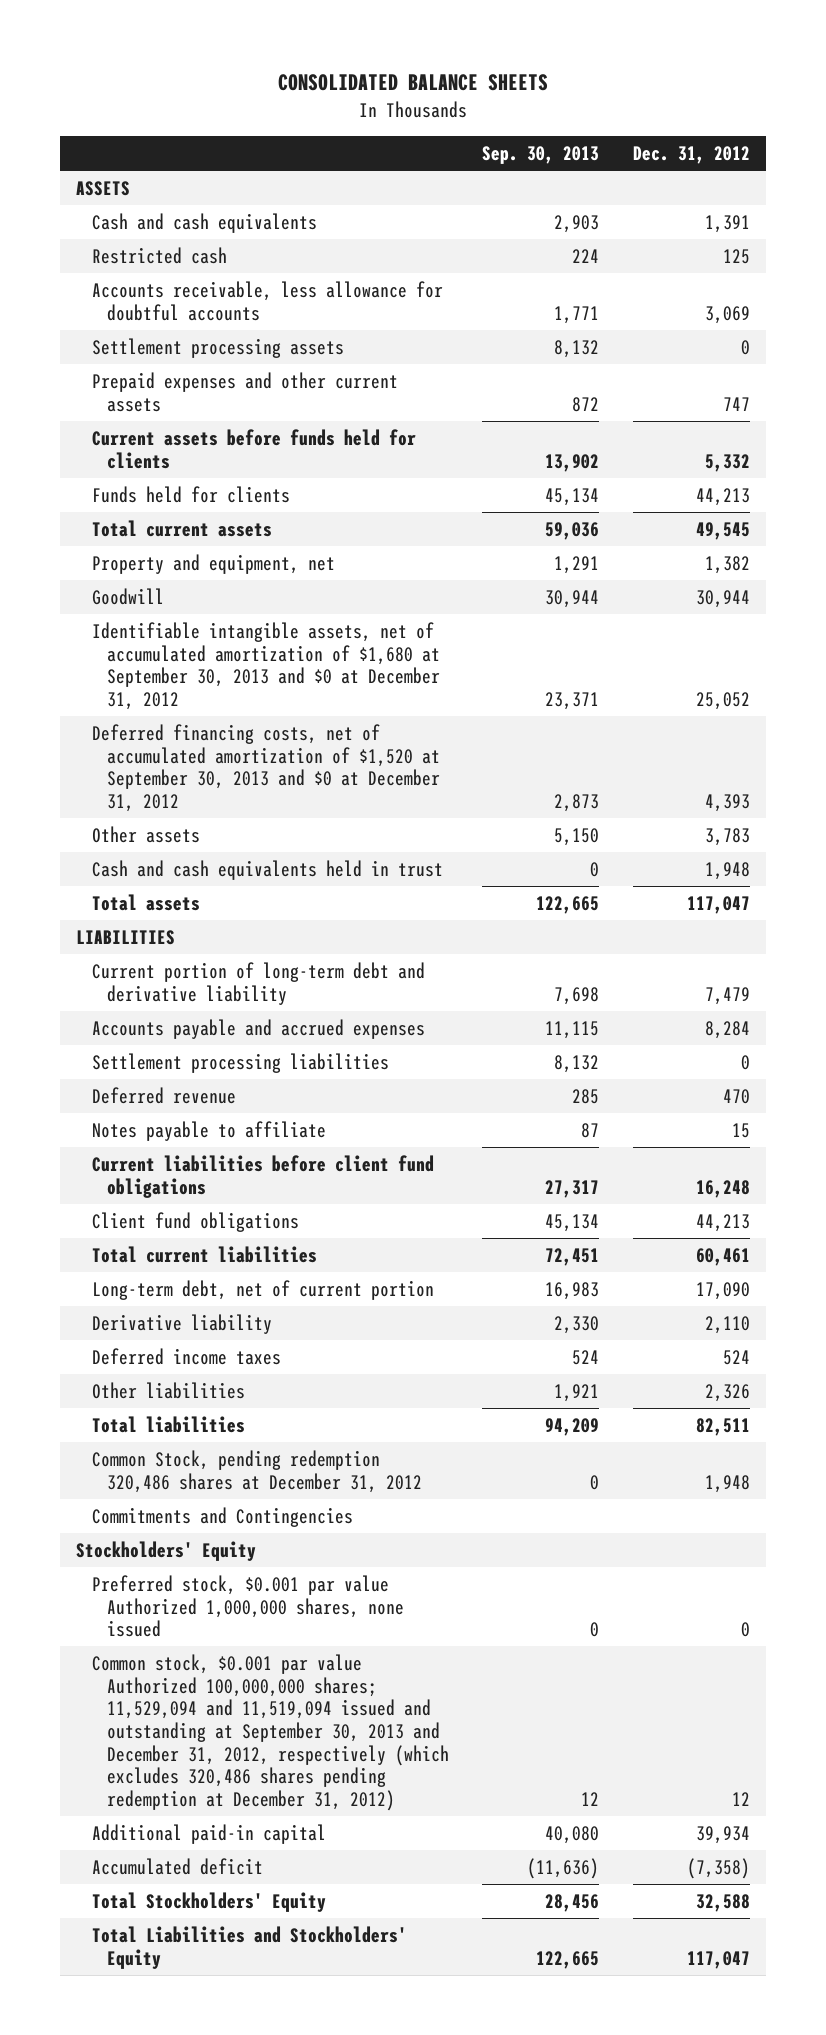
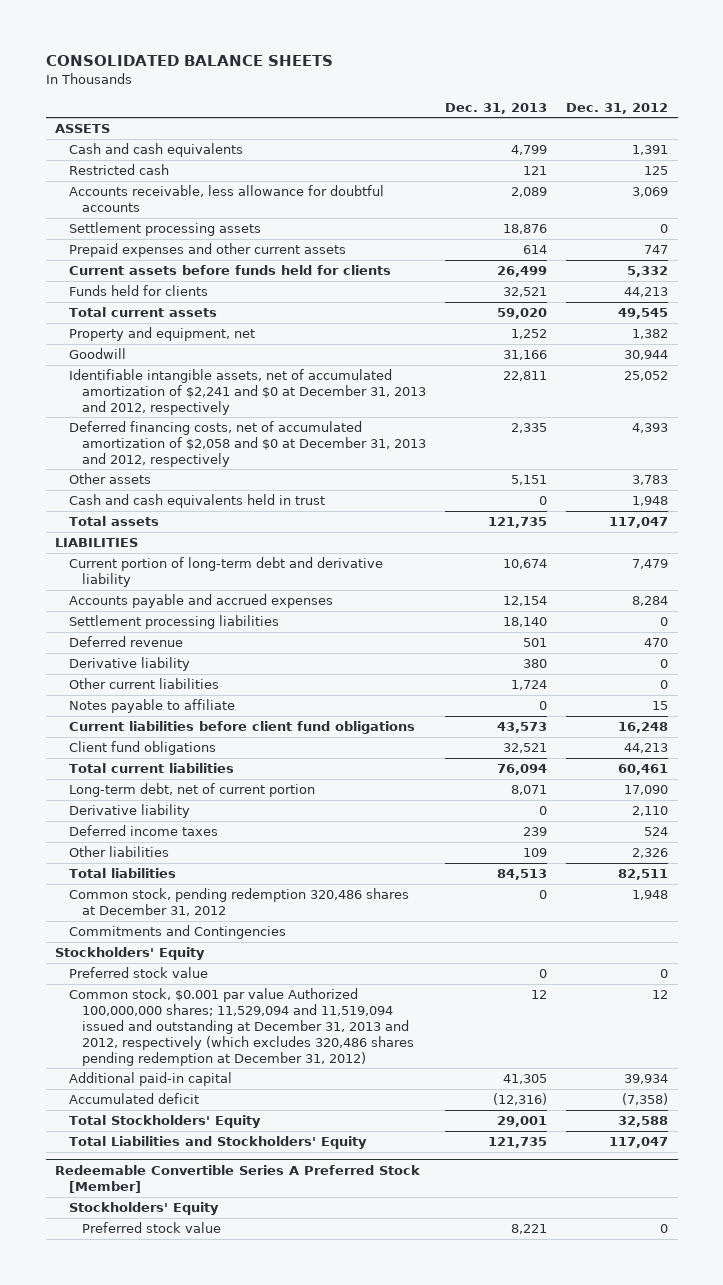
[482,146,600,165] Sep. 30, 2013 -> none
none -> [445,102,548,114] Dec. 31, 2013
[91,621,440,710] Identifiable intangible assets, net of accumulated amortization of $1,680 at September 30, 2013 and $0 at December 31, 2012 -> [68,369,427,415] Identifiable intangible assets, net of accumulated amortization of $2,241 and $0 at December 31, 2013 and 2012, respectively
[91,723,440,812] Deferred financing costs, net of accumulated amortization of $1,520 at September 30, 2013 and $0 at December 31, 2012 -> [68,421,427,467] Deferred financing costs, net of accumulated amortization of $2,058 and $0 at December 31, 2013 and 2012, respectively
none -> [68,657,190,672] Derivative liability
none -> [68,678,219,690] Other current liabilities
[91,1449,422,1493] Common Stock, pending redemption 320,486 shares at December 31, 2012 -> [68,888,409,917] Common stock, pending redemption 320,486 shares at December 31, 2012
[91,1574,404,1638] Preferred stock, $0.001 par value Authorized 1,000,000 shares, none issued -> [68,967,208,979] Preferred stock value
[91,1653,449,1812] Common stock, $0.001 par value Authorized 100,000,000 shares; 11,529,094 and 11,519,094 issued and outstanding at September 30, 2013 and December 31, 2012, respectively (which excludes 320,486 shares pending redemption at December 31, 2012) -> [68,988,415,1066] Common stock, $0.001 par value Authorized 100,000,000 shares; 11,529,094 and 11,519,094 issued and outstanding at December 31, 2013 and 2012, respectively (which excludes 320,486 shares pending redemption at December 31, 2012)
none -> [55,1165,421,1193] Redeemable Convertible Series A Preferred Stock [Member]
none -> [68,1202,219,1216] Stockholders' Equity
none -> [82,1222,222,1234] Preferred stock value

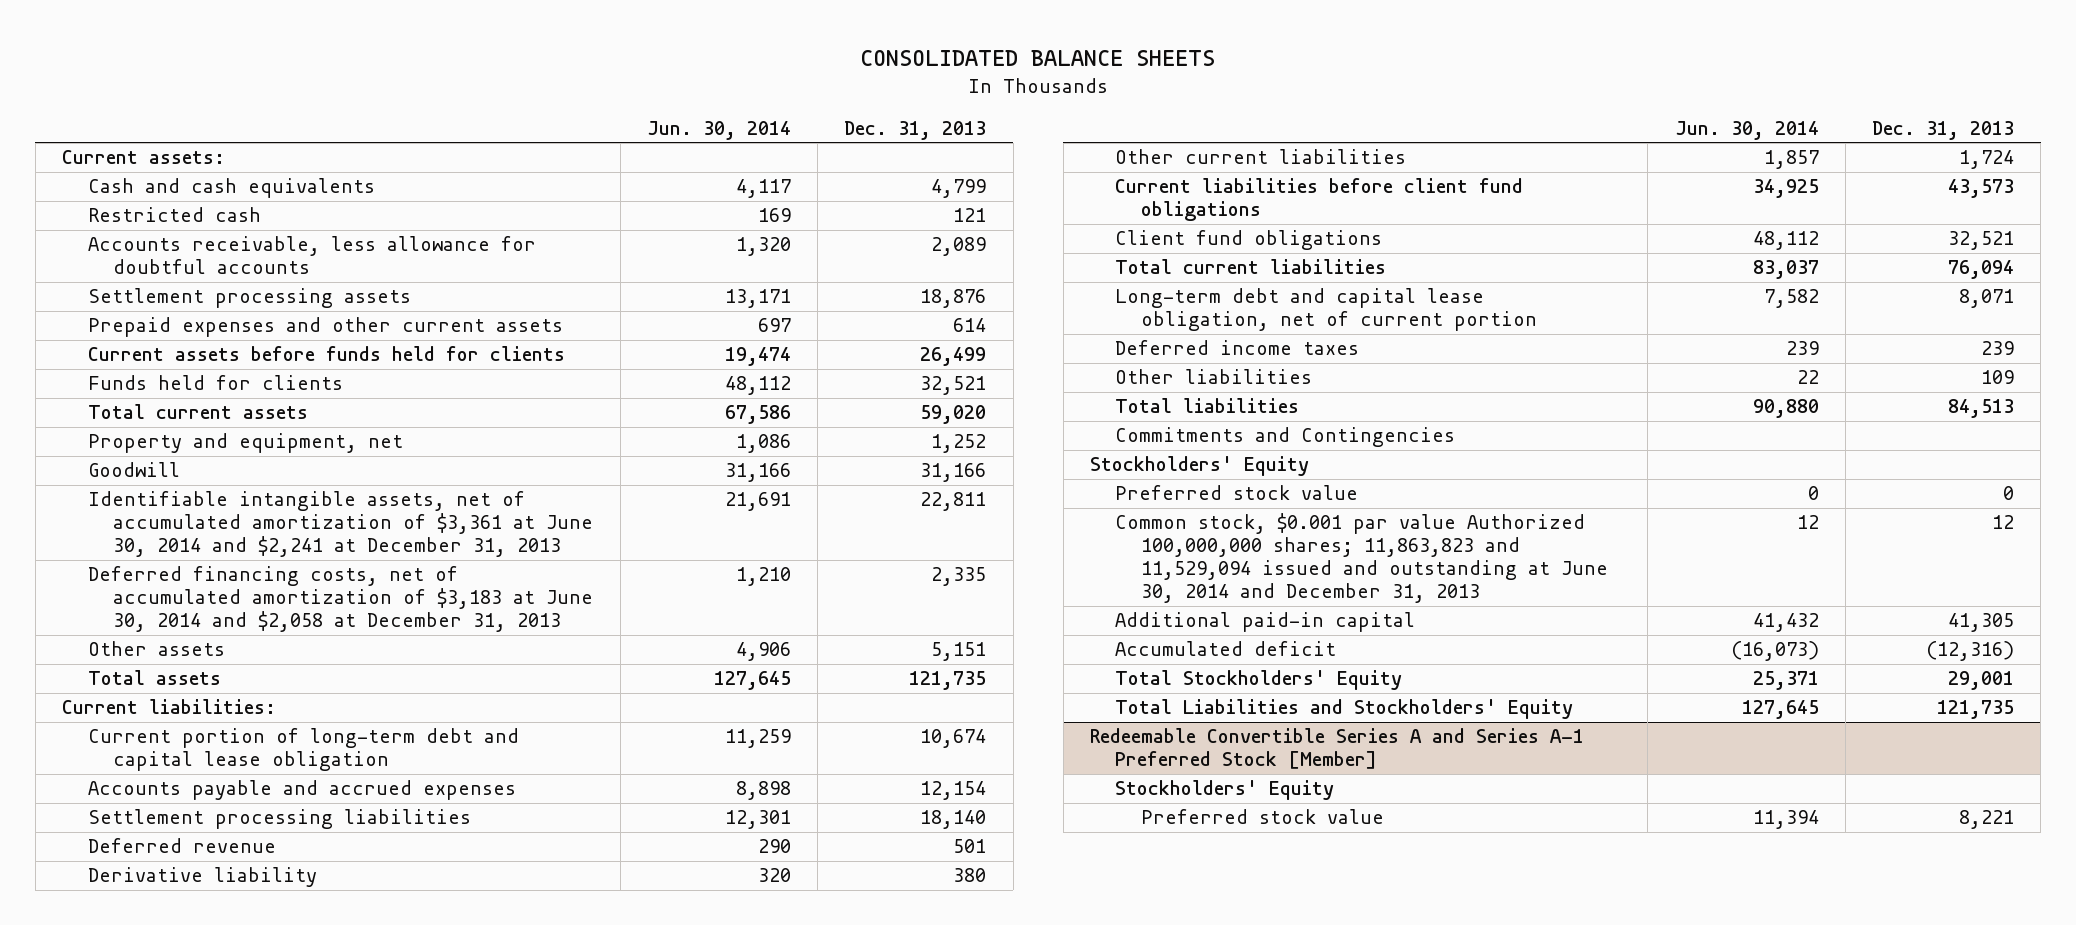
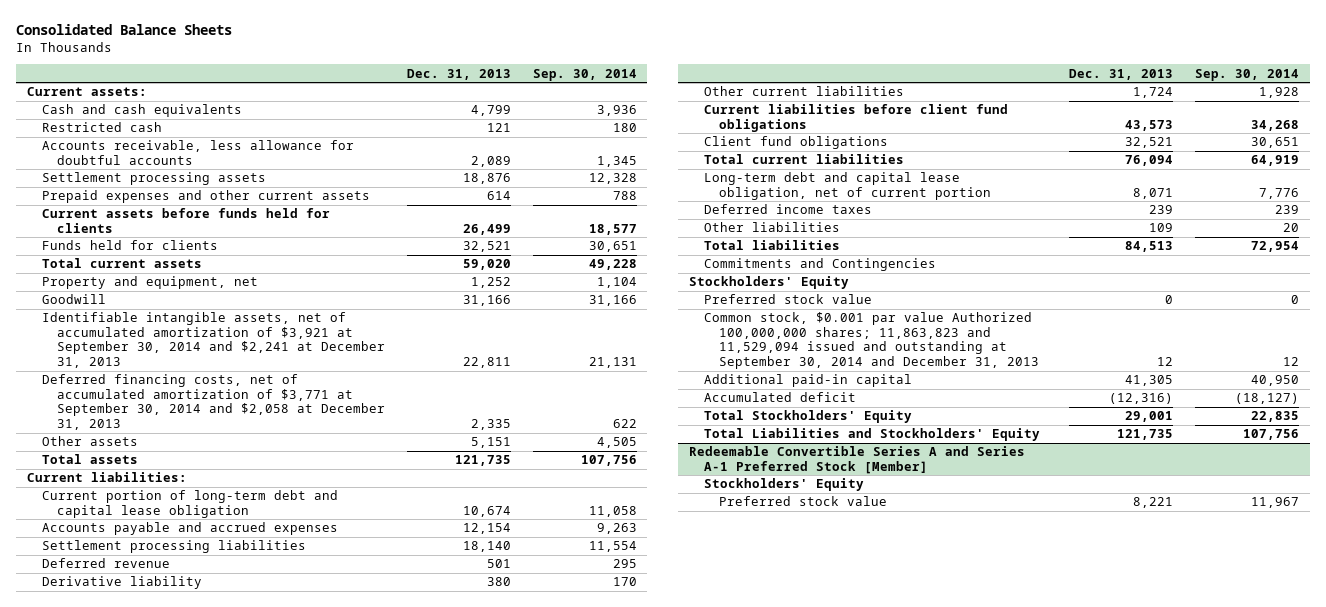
[860,50,1216,67] CONSOLIDATED BALANCE SHEETS -> [16,24,233,36] Consolidated Balance Sheets
[646,120,791,140] Jun. 30, 2014 -> none
none -> [532,68,637,81] Sep. 30, 2014
[87,491,594,558] Identifiable intangible assets, net of accumulated amortization of $3,361 at June 30, 2014 and $2,241 at December 31, 2013 -> [42,312,386,368] Identifiable intangible assets, net of accumulated amortization of $3,921 at September 30, 2014 and $2,241 at December 31, 2013
[87,566,594,633] Deferred financing costs, net of accumulated amortization of $3,183 at June 30, 2014 and $2,058 at December 31, 2013 -> [42,374,386,430] Deferred financing costs, net of accumulated amortization of $3,771 at September 30, 2014 and $2,058 at December 31, 2013
[1115,513,1609,604] Common stock, $0.001 par value Authorized 100,000,000 shares; 11,863,823 and 11,529,094 issued and outstanding at June 30, 2014 and December 31, 2013 -> [704,312,1040,369] Common stock, $0.001 par value Authorized 100,000,000 shares; 11,863,823 and 11,529,094 issued and outstanding at September 30, 2014 and December 31, 2013

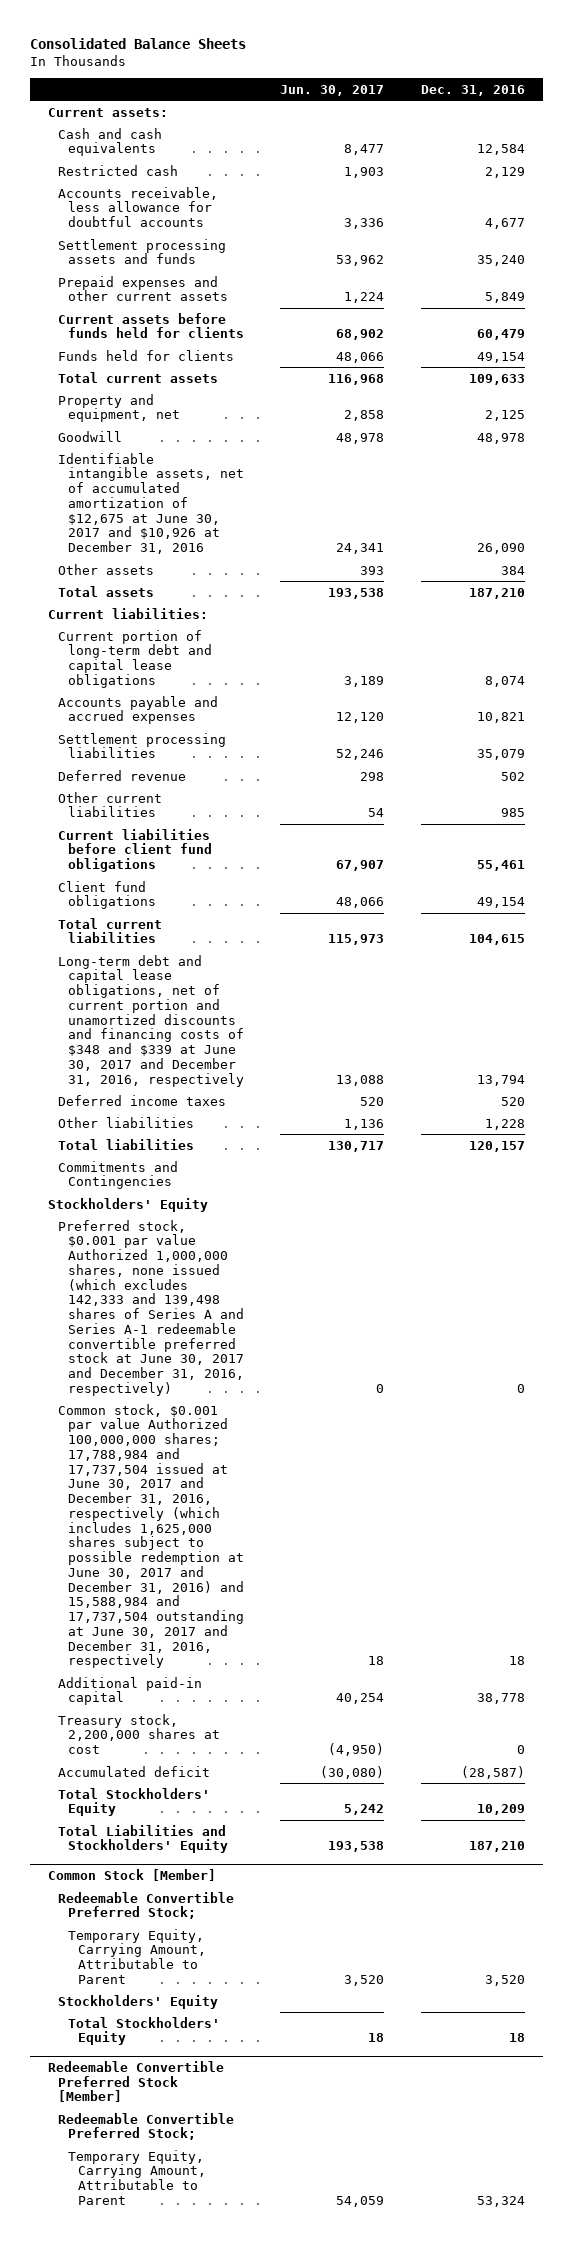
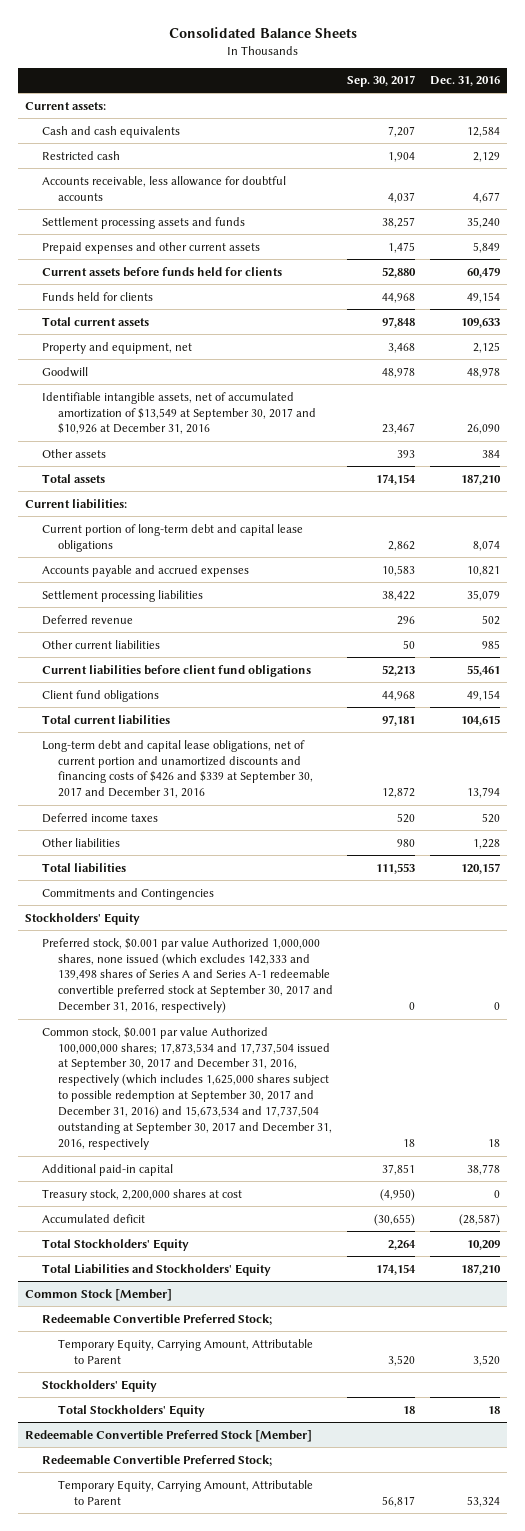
[280,84,385,96] Jun. 30, 2017 -> none
none -> [347,75,416,88] Sep. 30, 2017
[57,452,244,555] Identifiable intangible assets, net of accumulated amortization of $12,675 at June 30, 2017 and $10,926 at December 31, 2016 -> [41,391,316,435] Identifiable intangible assets, net of accumulated amortization of $13,549 at September 30, 2017 and $10,926 at December 31, 2016
[57,954,244,1087] Long-term debt and capital lease obligations, net of current portion and unamortized discounts and financing costs of $348 and $339 at June 30, 2017 and December 31, 2016, respectively -> [41,739,313,799] Long-term debt and capital lease obligations, net of current portion and unamortized discounts and financing costs of $426 and $339 at September 30, 2017 and December 31, 2016
[57,1219,244,1396] Preferred stock, $0.001 par value Authorized 1,000,000 shares, none issued (which excludes 142,333 and 139,498 shares of Series A and Series A-1 redeemable convertible preferred stock at June 30, 2017 and December 31, 2016, respectively) -> [41,937,333,1014] Preferred stock, $0.001 par value Authorized 1,000,000 shares, none issued (which excludes 142,333 and 139,498 shares of Series A and Series A-1 redeemable convertible preferred stock at September 30, 2017 and December 31, 2016, respectively)
[57,1403,244,1669] Common stock, $0.001 par value Authorized 100,000,000 shares; 17,788,984 and 17,737,504 issued at June 30, 2017 and December 31, 2016, respectively (which includes 1,625,000 shares subject to possible redemption at June 30, 2017 and December 31, 2016) and 15,588,984 and 17,737,504 outstanding at June 30, 2017 and December 31, 2016, respectively -> [41,1026,332,1151] Common stock, $0.001 par value Authorized 100,000,000 shares; 17,873,534 and 17,737,504 issued at September 30, 2017 and December 31, 2016, respectively (which includes 1,625,000 shares subject to possible redemption at September 30, 2017 and December 31, 2016) and 15,673,534 and 17,737,504 outstanding at September 30, 2017 and December 31, 2016, respectively

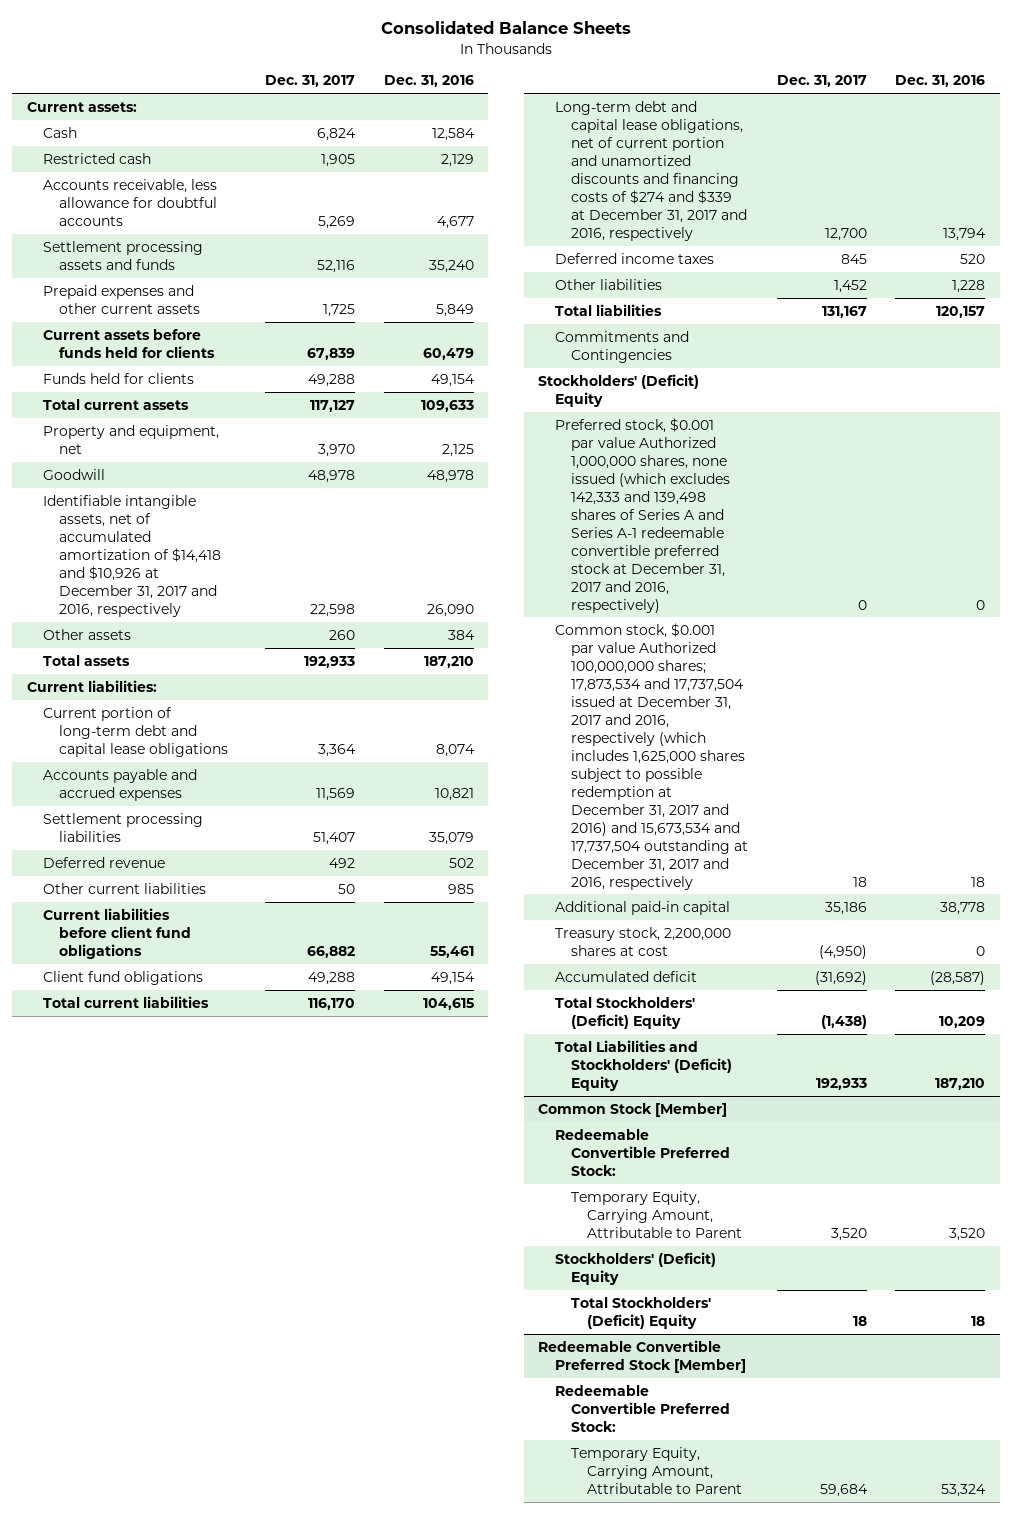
[347,75,416,88] Sep. 30, 2017 -> none
none -> [265,75,356,88] Dec. 31, 2017
[41,125,180,138] Cash and cash equivalents -> [42,126,77,138] Cash
[41,391,316,435] Identifiable intangible assets, net of accumulated amortization of $13,549 at September 30, 2017 and $10,926 at December 31, 2016 -> [42,494,222,617] Identifiable intangible assets, net of accumulated amortization of $14,418 and $10,926 at December 31, 2017 and 2016, respectively
[41,739,313,799] Long-term debt and capital lease obligations, net of current portion and unamortized discounts and financing costs of $426 and $339 at September 30, 2017 and December 31, 2016 -> [554,100,747,241] Long-term debt and capital lease obligations, net of current portion and unamortized discounts and financing costs of $274 and $339 at December 31, 2017 and 2016, respectively
[25,912,141,925] Stockholders' Equity -> [538,373,700,407] Stockholders' (Deficit) Equity
[41,937,333,1014] Preferred stock, $0.001 par value Authorized 1,000,000 shares, none issued (which excludes 142,333 and 139,498 shares of Series A and Series A-1 redeemable convertible preferred stock at September 30, 2017 and December 31, 2016, respectively) -> [554,417,730,613] Preferred stock, $0.001 par value Authorized 1,000,000 shares, none issued (which excludes 142,333 and 139,498 shares of Series A and Series A-1 redeemable convertible preferred stock at December 31, 2017 and 2016, respectively)
[41,1026,332,1151] Common stock, $0.001 par value Authorized 100,000,000 shares; 17,873,534 and 17,737,504 issued at September 30, 2017 and December 31, 2016, respectively (which includes 1,625,000 shares subject to possible redemption at September 30, 2017 and December 31, 2016) and 15,673,534 and 17,737,504 outstanding at September 30, 2017 and December 31, 2016, respectively -> [554,622,748,890] Common stock, $0.001 par value Authorized 100,000,000 shares; 17,873,534 and 17,737,504 issued at December 31, 2017 and 2016, respectively (which includes 1,625,000 shares subject to possible redemption at December 31, 2017 and 2016) and 15,673,534 and 17,737,504 outstanding at December 31, 2017 and 2016, respectively
[41,1238,189,1251] Total Stockholders' Equity -> [554,996,695,1029] Total Stockholders' (Deficit) Equity
[41,1263,271,1276] Total Liabilities and Stockholders' Equity -> [554,1039,732,1091] Total Liabilities and Stockholders' (Deficit) Equity
[41,1313,272,1325] Redeemable Convertible Preferred Stock; -> [554,1128,730,1176] Redeemable Convertible Preferred Stock:
[41,1379,157,1392] Stockholders' Equity -> [554,1251,716,1285] Stockholders' (Deficit) Equity
[57,1404,205,1417] Total Stockholders' Equity -> [570,1296,711,1329] Total Stockholders' (Deficit) Equity
[41,1454,272,1466] Redeemable Convertible Preferred Stock; -> [554,1384,730,1432] Redeemable Convertible Preferred Stock:

